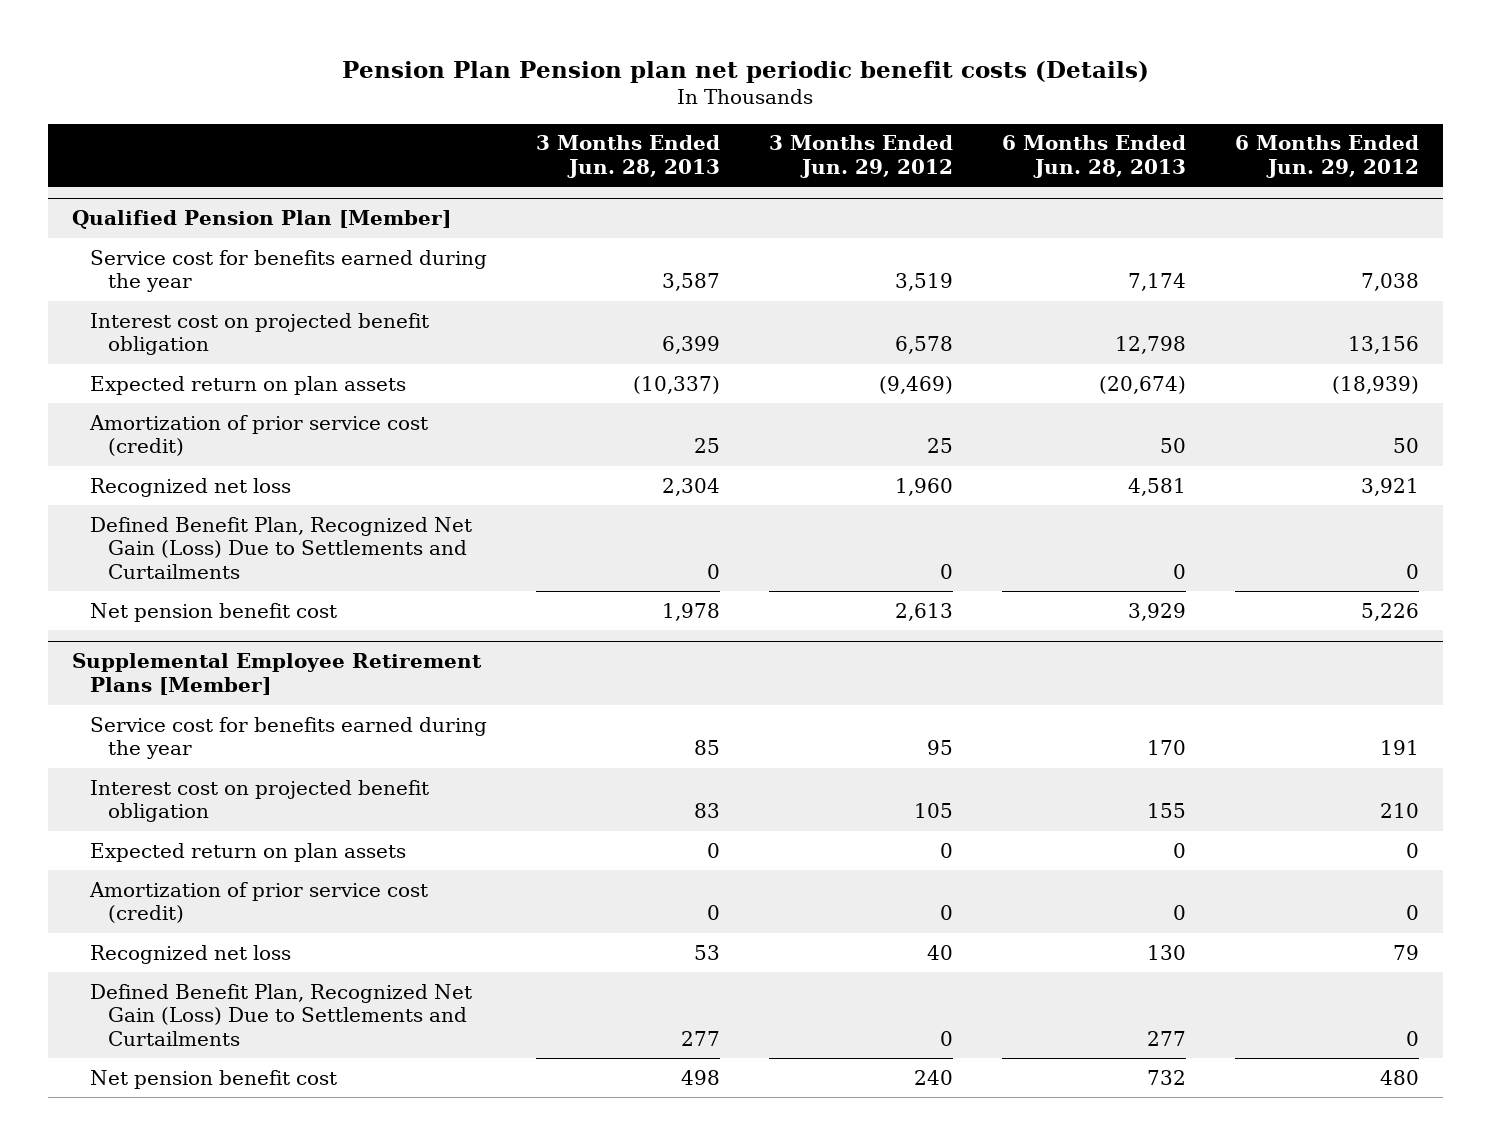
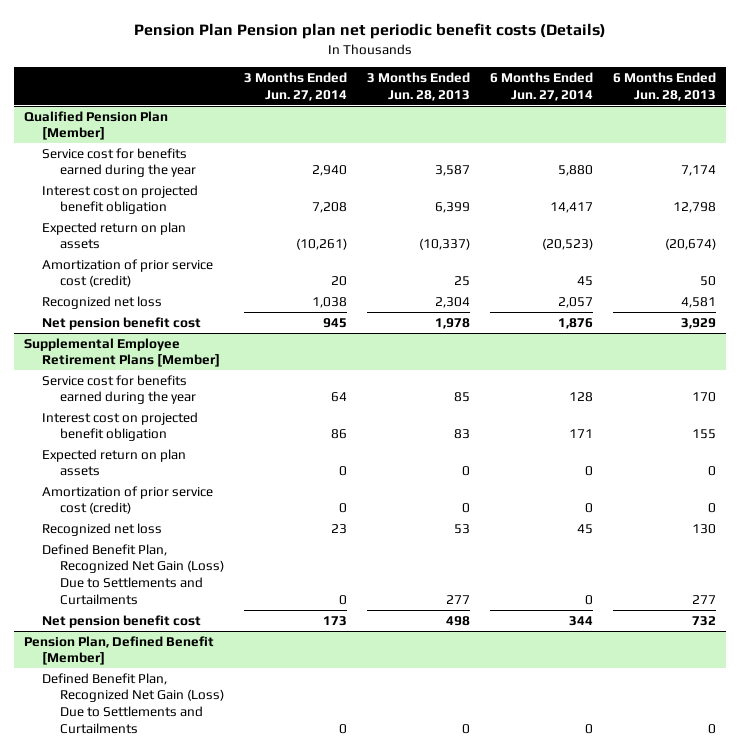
[768,135,953,178] 3 Months Ended Jun. 29, 2012 -> none
[1234,135,1419,178] 6 Months Ended Jun. 29, 2012 -> none
none -> [244,72,348,101] 3 Months Ended Jun. 27, 2014
none -> [490,72,594,101] 6 Months Ended Jun. 27, 2014
[90,516,473,579] Defined Benefit Plan, Recognized Net Gain (Loss) Due to Settlements and Curtailments -> none
none -> [23,635,214,666] Pension Plan, Defined Benefit [Member]
none -> [42,672,225,734] Defined Benefit Plan, Recognized Net Gain (Loss) Due to Settlements and Curtailments

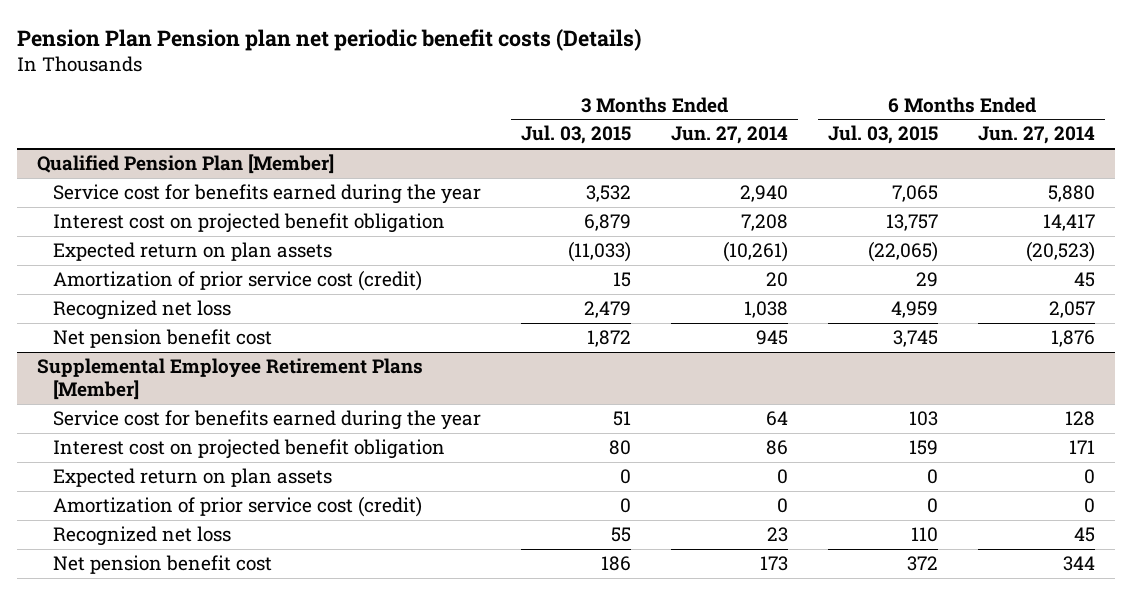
[367,72,471,101] 3 Months Ended Jun. 28, 2013 -> none
[613,72,717,101] 6 Months Ended Jun. 28, 2013 -> none
none -> [521,125,632,145] Jul. 03, 2015
none -> [828,125,939,145] Jul. 03, 2015
[42,543,225,605] Defined Benefit Plan, Recognized Net Gain (Loss) Due to Settlements and Curtailments -> none
[23,635,214,666] Pension Plan, Defined Benefit [Member] -> none
[42,672,225,734] Defined Benefit Plan, Recognized Net Gain (Loss) Due to Settlements and Curtailments -> none

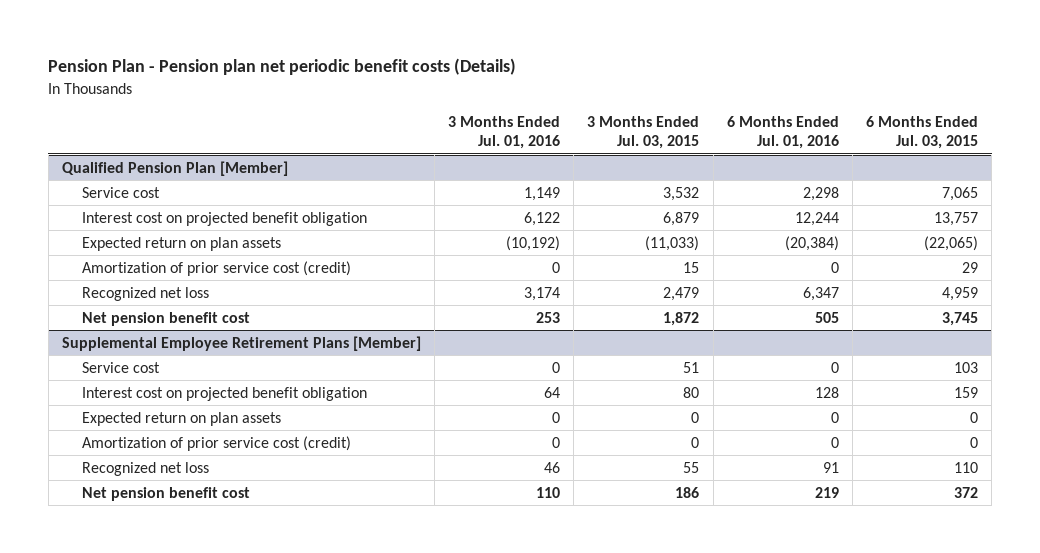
[16,28,641,51] Pension Plan Pension plan net periodic benefit costs (Details) -> [48,58,517,76] Pension Plan - Pension plan net periodic benefit costs (Details)
[671,126,789,145] Jun. 27, 2014 -> none
[978,126,1096,145] Jun. 27, 2014 -> none
none -> [448,115,561,150] 3 Months Ended Jul. 01, 2016
none -> [726,115,839,150] 6 Months Ended Jul. 01, 2016
[53,184,482,205] Service cost for benefits earned during the year -> [82,186,161,198] Service cost
[53,410,482,431] Service cost for benefits earned during the year -> [82,361,161,373] Service cost

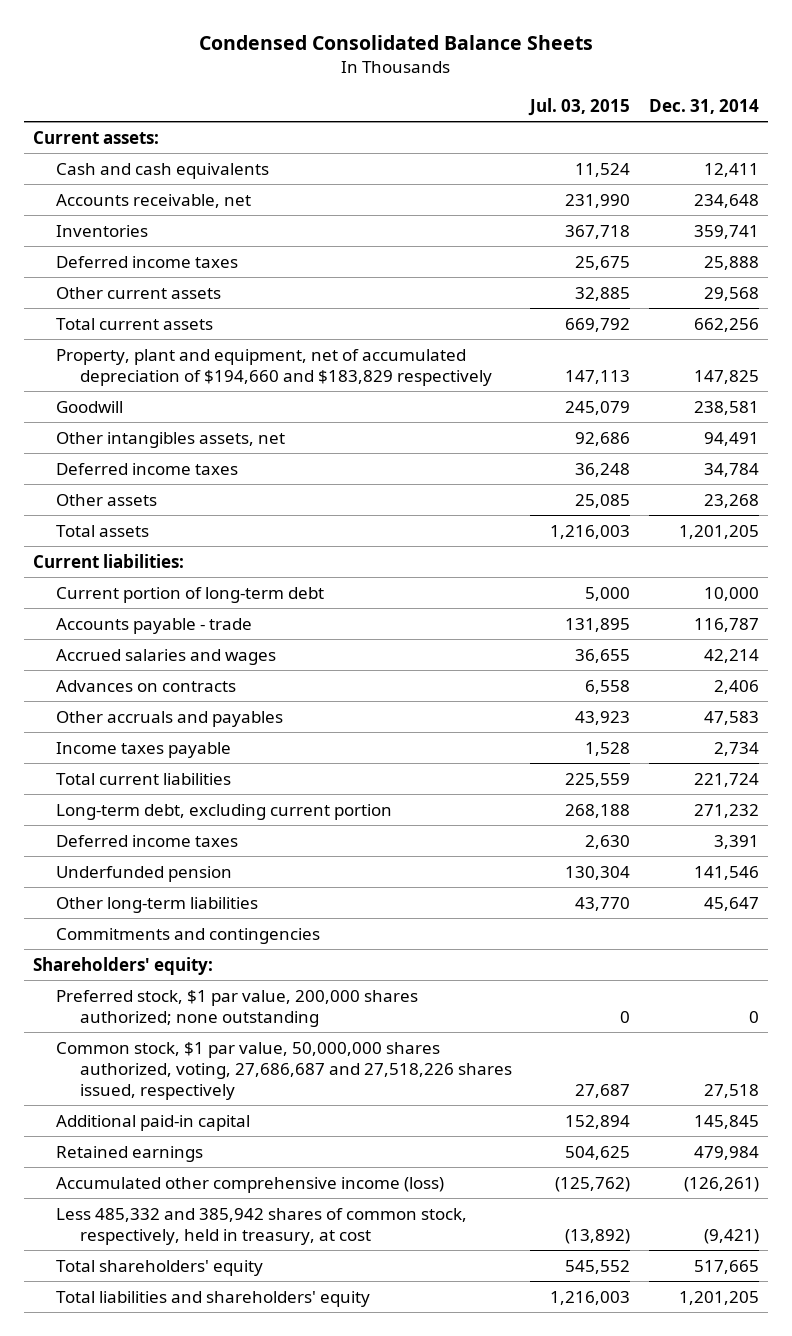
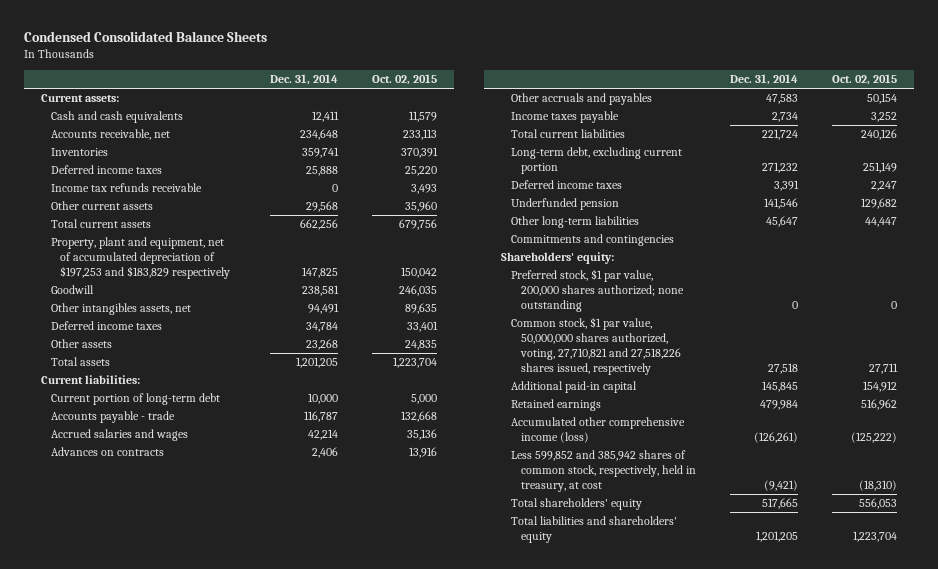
[528,97,631,116] Jul. 03, 2015 -> none
none -> [372,74,438,86] Oct. 02, 2015
none -> [50,183,202,193] Income tax refunds receivable
[56,348,492,386] Property, plant and equipment, net of accumulated depreciation of $194,660 and $183,829 respectively -> [50,237,231,279] Property, plant and equipment, net of accumulated depreciation of $197,253 and $183,829 respectively
[56,1041,512,1100] Common stock, $1 par value, 50,000,000 shares authorized, voting, 27,686,687 and 27,518,226 shares issued, respectively -> [510,317,681,375] Common stock, $1 par value, 50,000,000 shares authorized, voting, 27,710,821 and 27,518,226 shares issued, respectively
[56,1207,468,1245] Less 485,332 and 385,942 shares of common stock, respectively, held in treasury, at cost -> [510,450,696,492] Less 599,852 and 385,942 shares of common stock, respectively, held in treasury, at cost

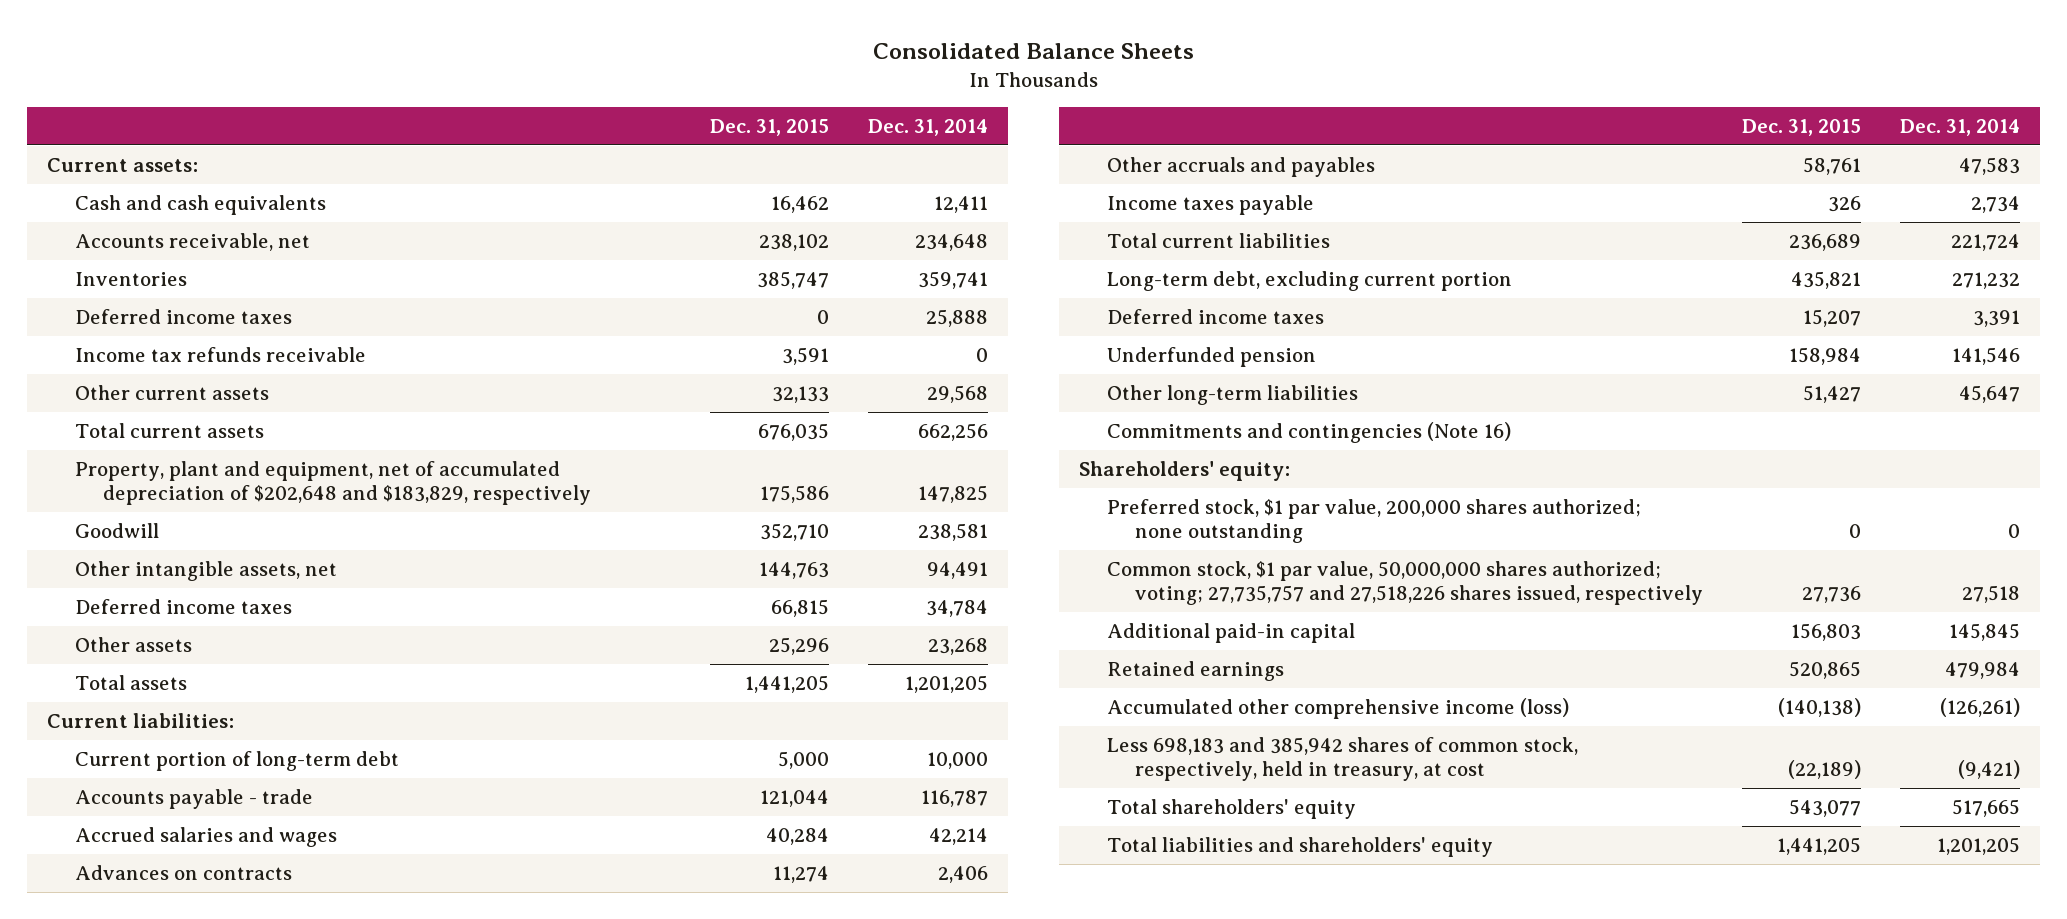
[23,31,267,43] Condensed Consolidated Balance Sheets -> [872,43,1194,60] Consolidated Balance Sheets
[372,74,438,86] Oct. 02, 2015 -> none
none -> [710,118,830,136] Dec. 31, 2015
[50,237,231,279] Property, plant and equipment, net of accumulated depreciation of $197,253 and $183,829 respectively -> [74,460,591,506] Property, plant and equipment, net of accumulated depreciation of $202,648 and $183,829, respectively
[50,303,191,316] Other intangibles assets, net -> [74,560,337,581] Other intangible assets, net
[510,234,674,247] Commitments and contingencies -> [1106,421,1511,443] Commitments and contingencies (Note 16)
[510,317,681,375] Common stock, $1 par value, 50,000,000 shares authorized, voting, 27,710,821 and 27,518,226 shares issued, respectively -> [1106,560,1703,606] Common stock, $1 par value, 50,000,000 shares authorized; voting; 27,735,757 and 27,518,226 shares issued, respectively
[510,450,696,492] Less 599,852 and 385,942 shares of common stock, respectively, held in treasury, at cost -> [1106,736,1578,782] Less 698,183 and 385,942 shares of common stock, respectively, held in treasury, at cost

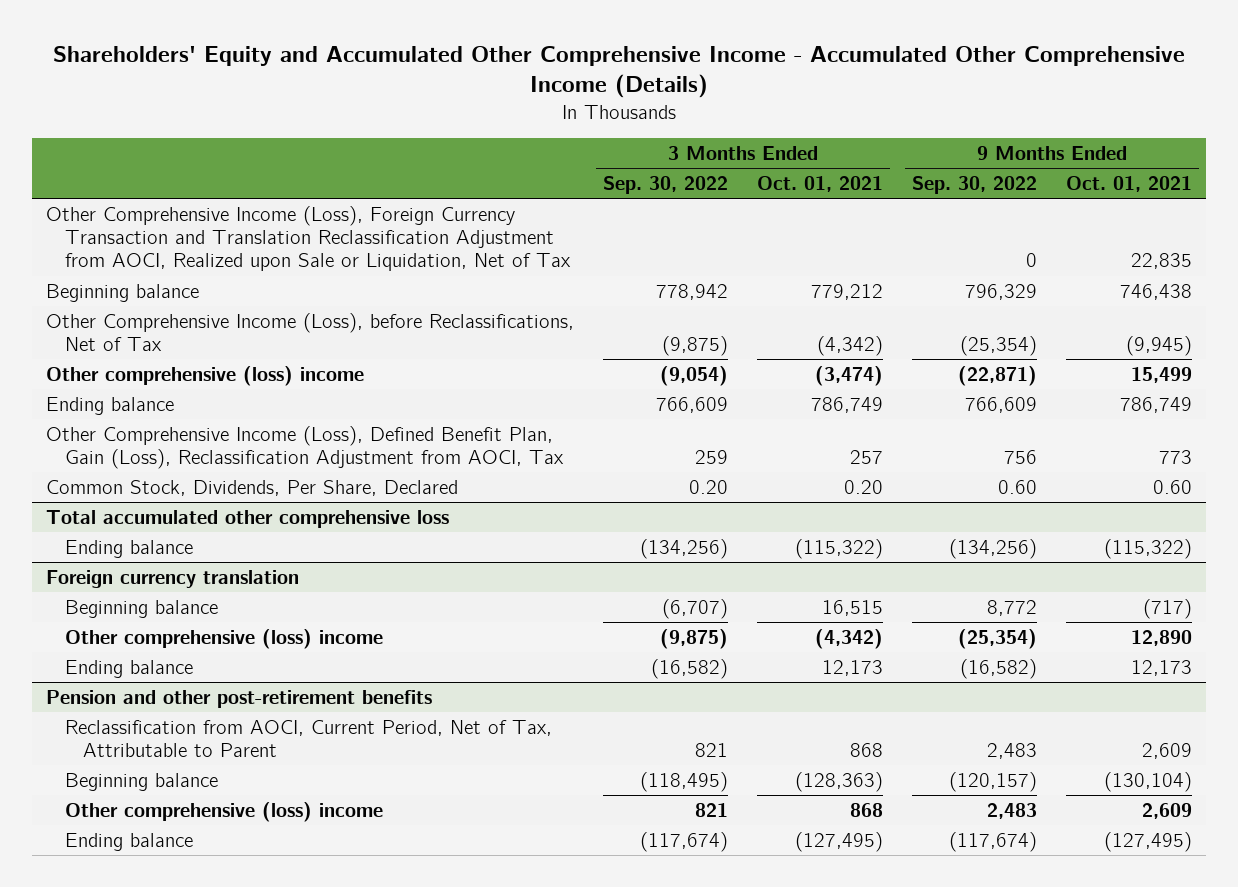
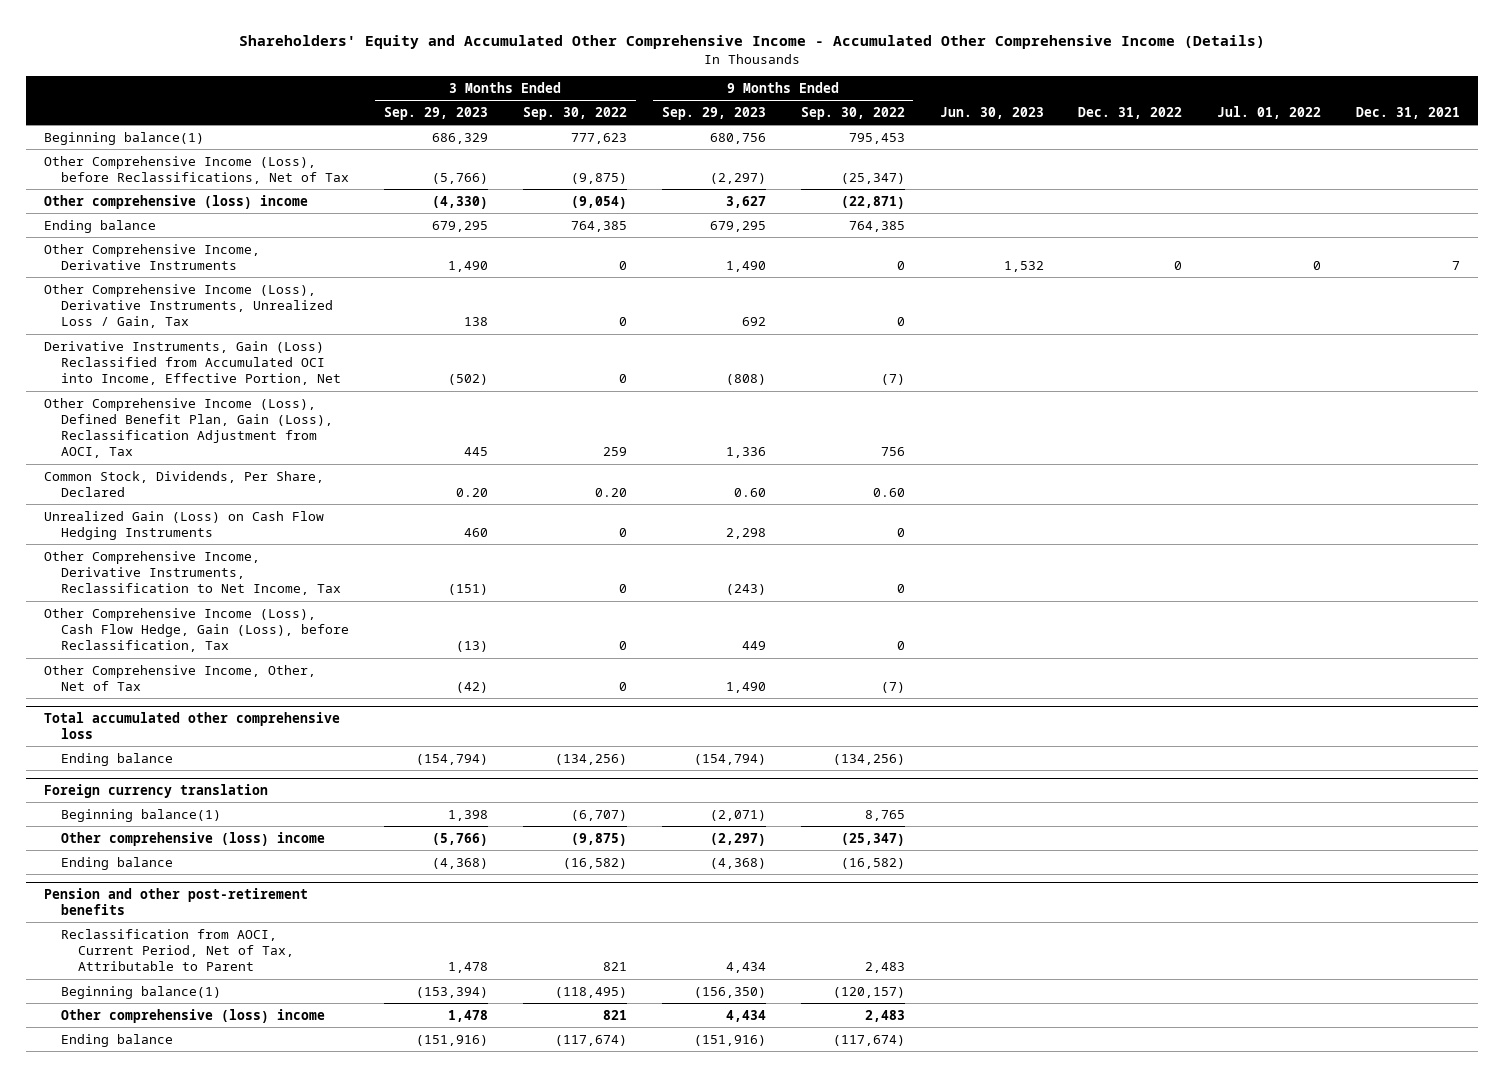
[757,175,884,192] Oct. 01, 2021 -> none
[1065,175,1192,192] Oct. 01, 2021 -> none
none -> [383,106,488,120] Sep. 29, 2023
none -> [661,106,766,120] Sep. 29, 2023
none -> [939,106,1044,119] Jun. 30, 2023
none -> [1078,106,1183,119] Dec. 31, 2022
none -> [1217,105,1322,119] Jul. 01, 2022
none -> [1356,106,1461,119] Dec. 31, 2021
[46,205,571,272] Other Comprehensive Income (Loss), Foreign Currency Transaction and Translation Reclassification Adjustment from AOCI, Realized upon Sale or Liquidation, Net of Tax -> none
[46,283,200,302] Beginning balance -> [43,131,204,145] Beginning balance(1)
[656,283,729,300] 778,942 -> [570,132,627,144] 777,623
[965,283,1038,300] 796,329 -> [848,132,905,144] 795,453
[960,336,1038,357] (25,354) -> [840,172,905,184] (25,347)
[656,396,729,413] 766,609 -> [570,220,627,232] 764,385
[965,396,1038,413] 766,609 -> [848,220,905,232] 764,385
none -> [43,243,260,270] Other Comprehensive Income, Derivative Instruments
none -> [43,283,333,329] Other Comprehensive Income (Loss), Derivative Instruments, Unrealized Loss / Gain, Tax
none -> [43,340,341,386] Derivative Instruments, Gain (Loss) Reclassified from Accumulated OCI into Income, Effective Portion, Net
none -> [43,510,324,540] Unrealized Gain (Loss) on Cash Flow Hedging Instruments
none -> [43,550,341,596] Other Comprehensive Income, Derivative Instruments, Reclassification to Net Income, Tax
none -> [43,607,349,653] Other Comprehensive Income (Loss), Cash Flow Hedge, Gain (Loss), before Reclassification, Tax
none -> [43,664,316,691] Other Comprehensive Income, Other, Net of Tax
[64,599,218,618] Beginning balance -> [60,808,221,822] Beginning balance(1)
[987,599,1038,616] 8,772 -> [864,809,905,821] 8,765
[958,628,1038,649] (25,354) -> [840,832,905,846] (25,347)
[64,772,218,791] Beginning balance -> [60,985,221,999] Beginning balance(1)

